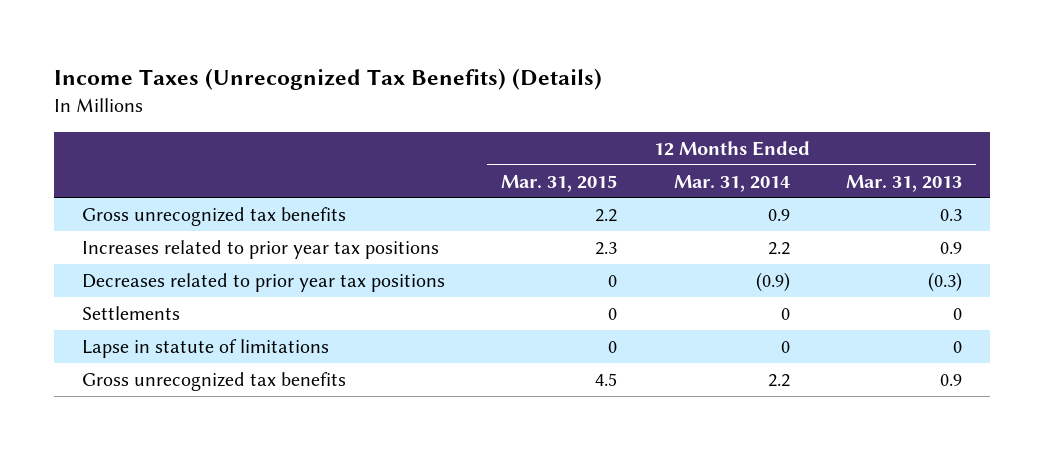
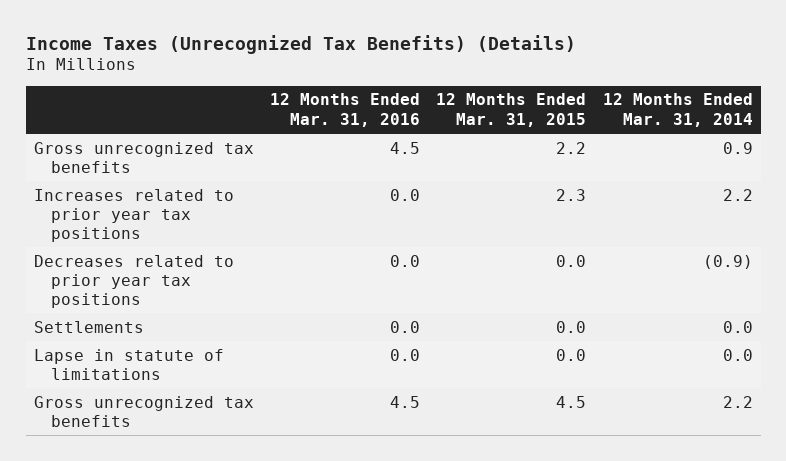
[845,174,962,192] Mar. 31, 2013 -> none
none -> [270,93,421,127] 12 Months Ended Mar. 31, 2016
[608,274,618,287] 0 -> [556,254,587,267] 0.0
[608,307,618,320] 0 -> [556,320,587,333] 0.0
[780,307,790,320] 0 -> [722,320,753,333] 0.0
[608,340,618,353] 0 -> [556,348,587,361] 0.0
[780,340,790,353] 0 -> [722,348,753,361] 0.0

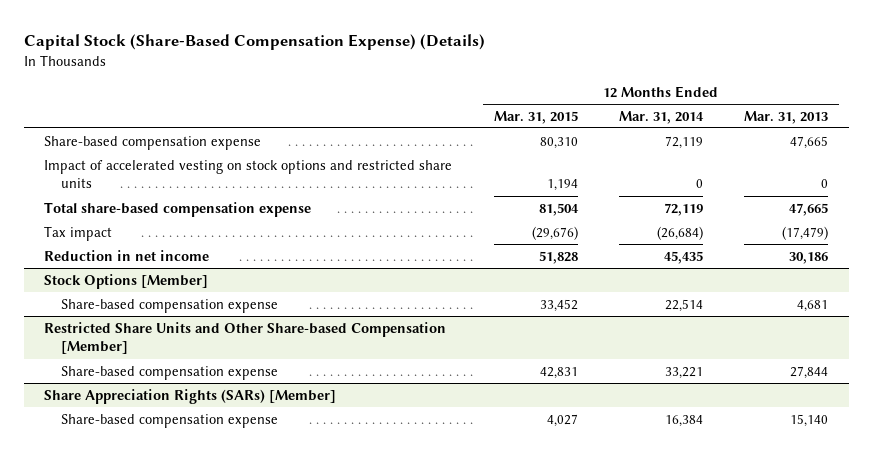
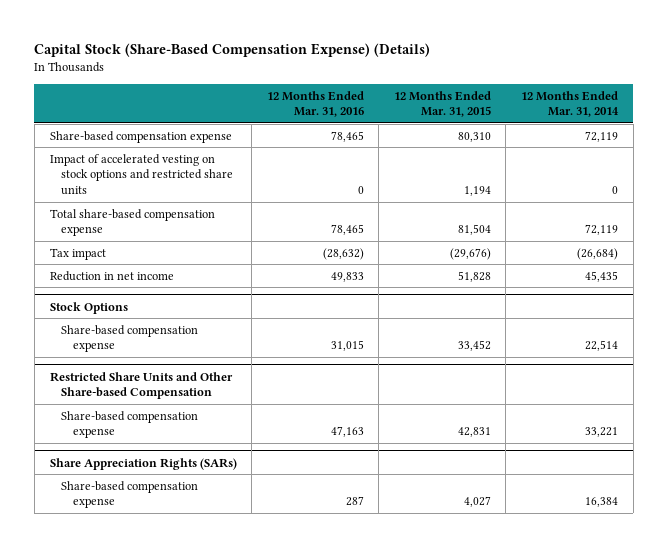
[744,110,829,124] Mar. 31, 2013 -> none
none -> [266,90,364,118] 12 Months Ended Mar. 31, 2016
[44,273,209,289] Stock Options [Member] -> [49,301,128,314] Stock Options
[44,321,447,355] Restricted Share Units and Other Share-based Compensation [Member] -> [49,371,233,400] Restricted Share Units and Other Share-based Compensation
[44,388,337,404] Share Appreciation Rights (SARs) [Member] -> [49,457,237,470] Share Appreciation Rights (SARs)

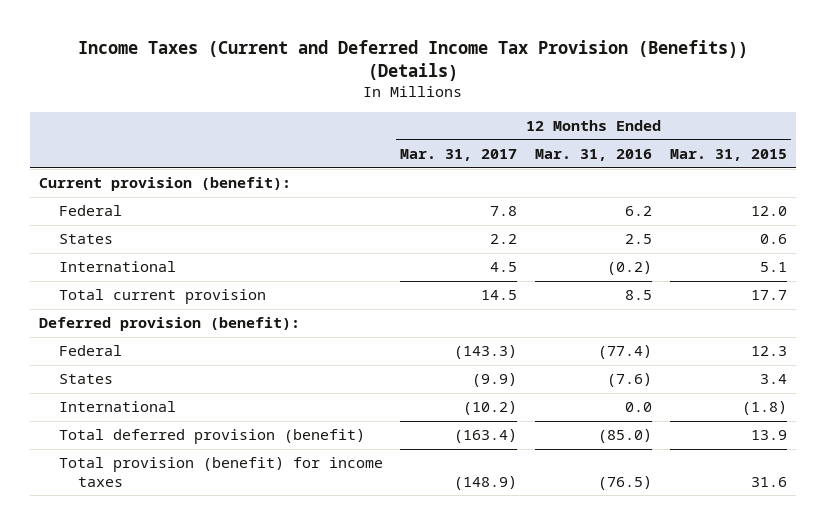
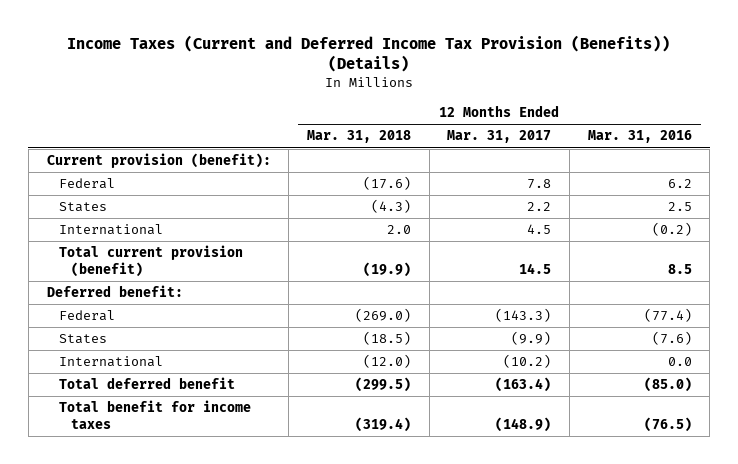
[669,149,787,162] Mar. 31, 2015 -> none
none -> [306,130,411,144] Mar. 31, 2018
[58,289,266,305] Total current provision -> [58,245,243,278] Total current provision (benefit)
[39,317,301,332] Deferred provision (benefit): -> [46,285,183,298] Deferred benefit:
[58,429,365,445] Total deferred provision (benefit) -> [58,377,235,390] Total deferred benefit
[58,457,383,487] Total provision (benefit) for income taxes -> [58,400,251,430] Total benefit for income taxes

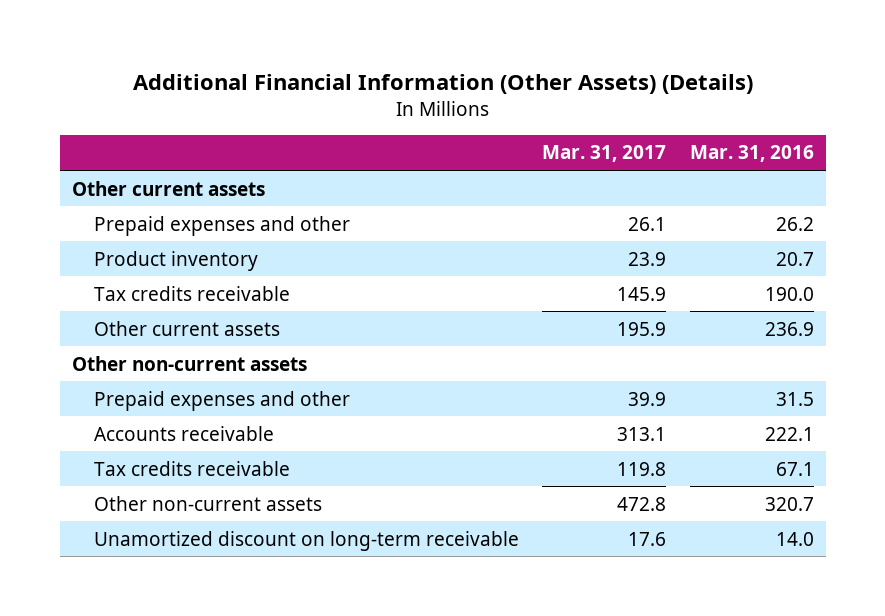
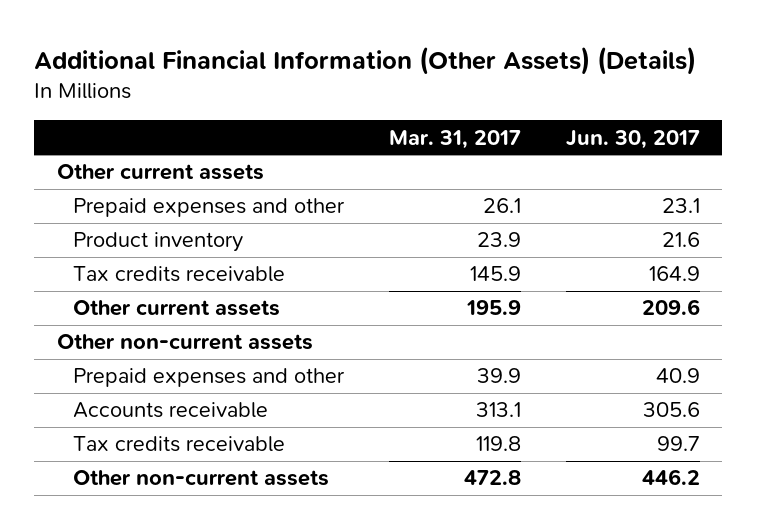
[689,145,814,163] Mar. 31, 2016 -> none
none -> [565,129,700,149] Jun. 30, 2017
[93,530,519,551] Unamortized discount on long-term receivable -> none

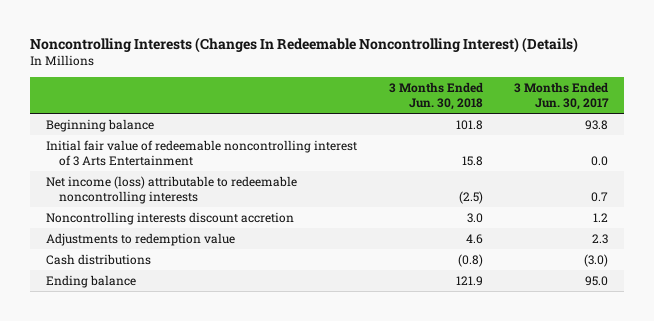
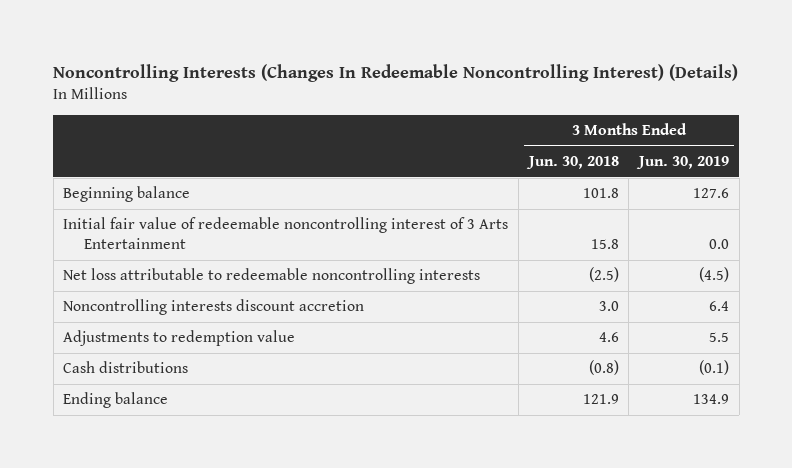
[514,82,610,111] 3 Months Ended Jun. 30, 2017 -> none
none -> [635,155,729,169] Jun. 30, 2019
[45,176,297,204] Net income (loss) attributable to redeemable noncontrolling interests -> [63,268,481,285] Net loss attributable to redeemable noncontrolling interests

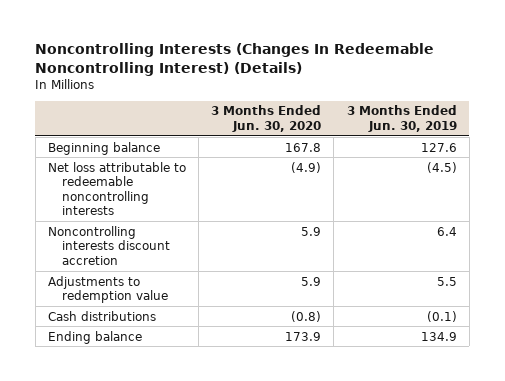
[525,155,619,169] Jun. 30, 2018 -> none
none -> [211,105,322,132] 3 Months Ended Jun. 30, 2020
[63,217,509,250] Initial fair value of redeemable noncontrolling interest of 3 Arts Entertainment -> none

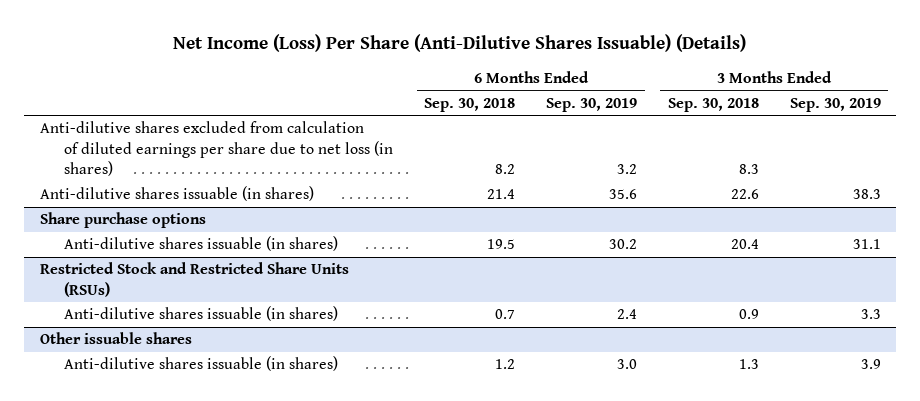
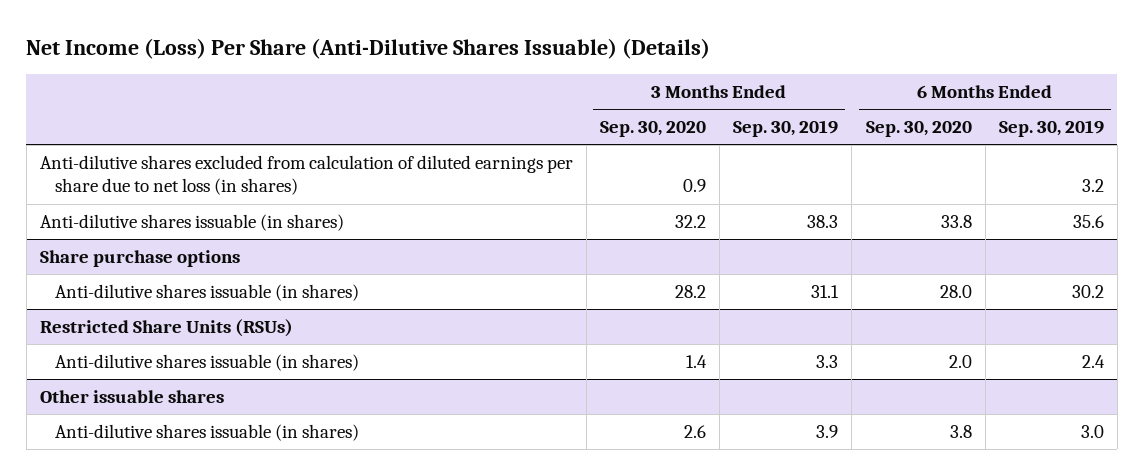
[424,97,516,112] Sep. 30, 2018 -> none
[667,97,759,112] Sep. 30, 2018 -> none
none -> [600,121,707,138] Sep. 30, 2020
none -> [865,121,972,138] Sep. 30, 2020
[39,262,349,297] Restricted Stock and Restricted Share Units (RSUs) -> [39,318,293,337] Restricted Share Units (RSUs)

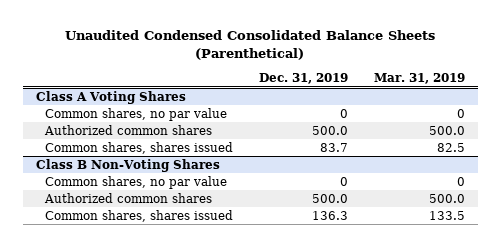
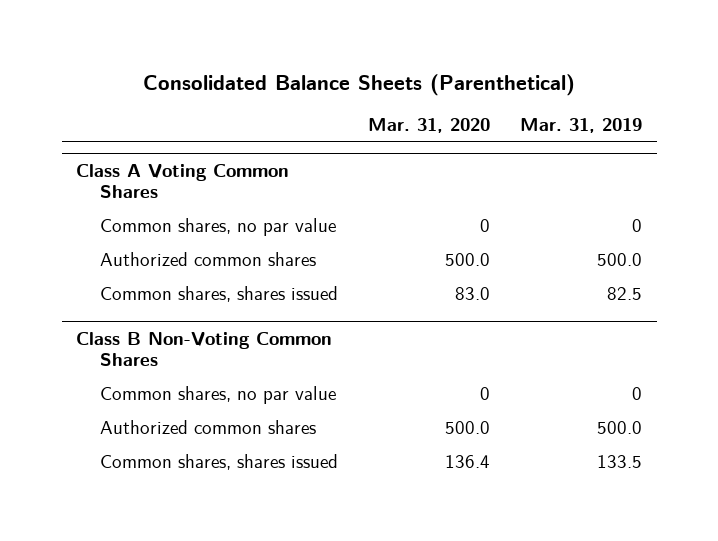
[65,30,436,60] Unaudited Condensed Consolidated Balance Sheets (Parenthetical) -> [143,73,576,96] Consolidated Balance Sheets (Parenthetical)
[258,72,348,84] Dec. 31, 2019 -> none
none -> [367,118,490,134] Mar. 31, 2020
[35,90,186,104] Class A Voting Shares -> [76,163,290,199] Class A Voting Common Shares
[35,158,220,172] Class B Non-Voting Shares -> [76,331,333,367] Class B Non-Voting Common Shares

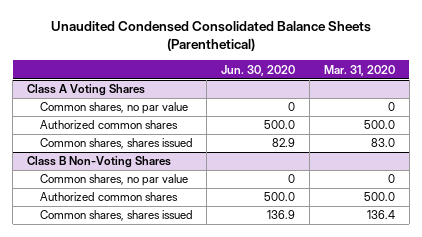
[143,73,576,96] Consolidated Balance Sheets (Parenthetical) -> [50,20,371,51] Unaudited Condensed Consolidated Balance Sheets (Parenthetical)
[519,118,642,134] Mar. 31, 2019 -> none
none -> [221,64,296,76] Jun. 30, 2020
[76,163,290,199] Class A Voting Common Shares -> [27,84,146,97] Class A Voting Shares
[76,331,333,367] Class B Non-Voting Common Shares -> [27,156,172,169] Class B Non-Voting Shares

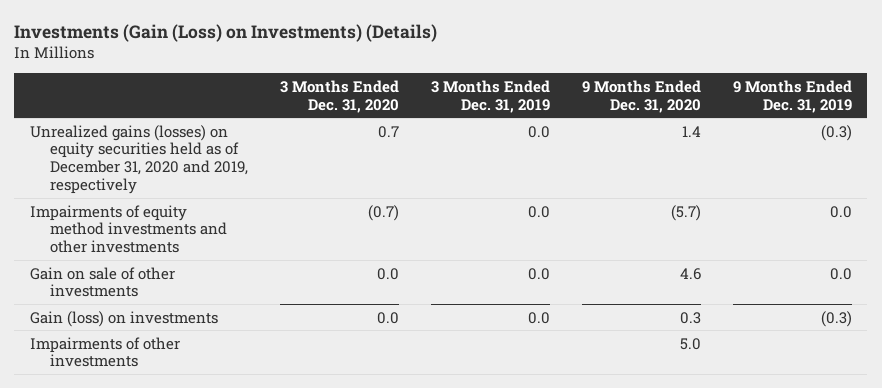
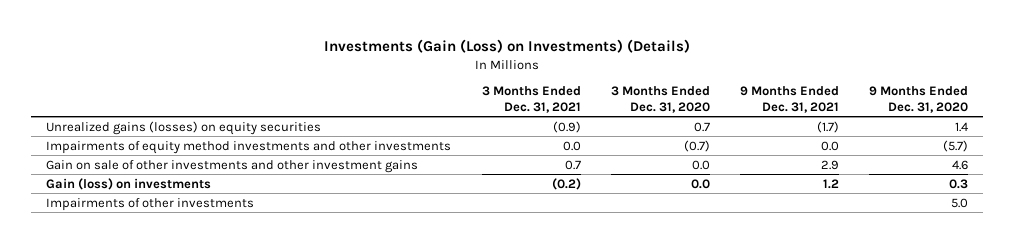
[430,79,550,113] 3 Months Ended Dec. 31, 2019 -> none
[732,79,852,113] 9 Months Ended Dec. 31, 2019 -> none
none -> [481,86,581,114] 3 Months Ended Dec. 31, 2021
none -> [739,86,839,114] 9 Months Ended Dec. 31, 2021
[30,124,248,195] Unrealized gains (losses) on equity securities held as of December 31, 2020 and 2019, respectively -> [46,120,322,135] Unrealized gains (losses) on equity securities
[30,266,176,298] Gain on sale of other investments -> [46,159,419,173] Gain on sale of other investments and other investment gains

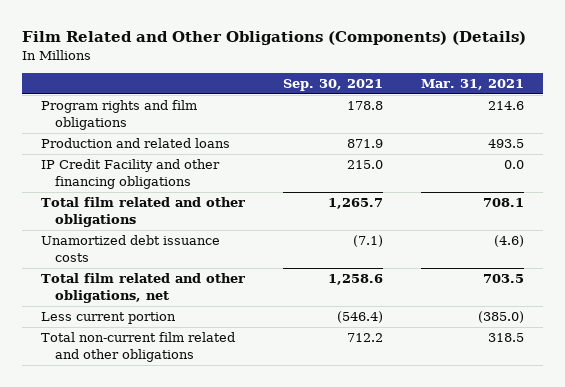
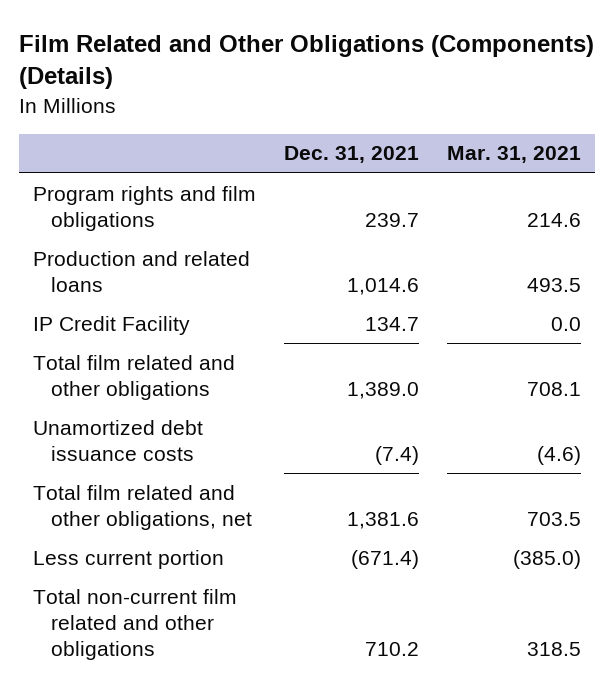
[283,78,384,91] Sep. 30, 2021 -> none
none -> [283,146,419,164] Dec. 31, 2021
[41,159,221,189] IP Credit Facility and other financing obligations -> [32,315,190,335] IP Credit Facility

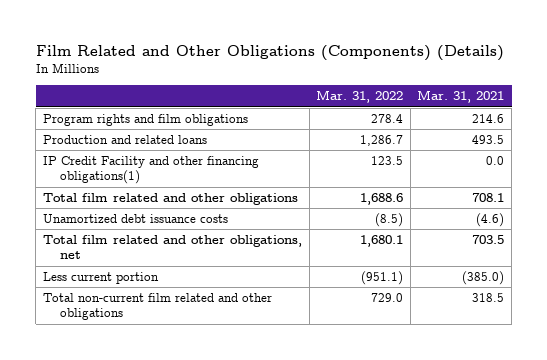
[283,146,419,164] Dec. 31, 2021 -> none
none -> [316,90,404,104] Mar. 31, 2022
[32,315,190,335] IP Credit Facility -> [42,155,259,185] IP Credit Facility and other financing obligations(1)

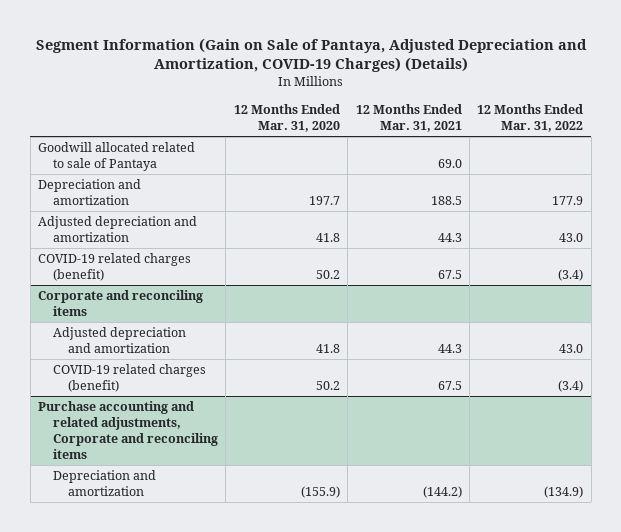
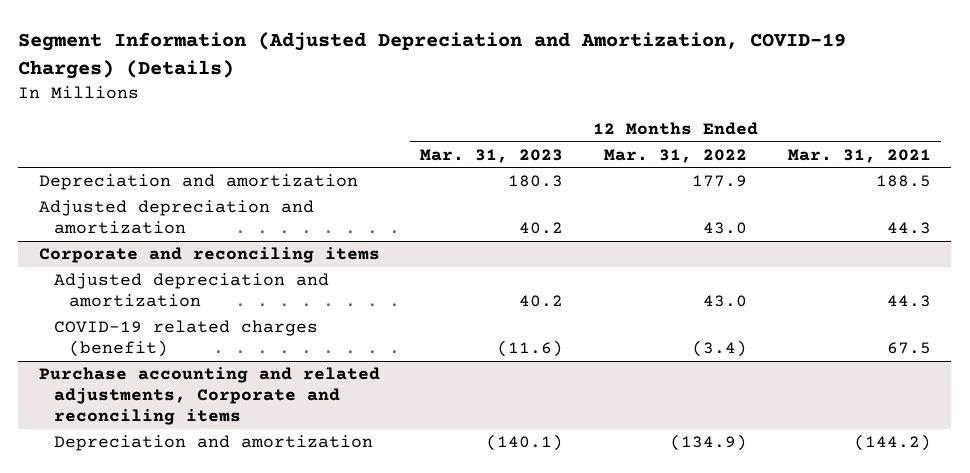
[35,37,587,73] Segment Information (Gain on Sale of Pantaya, Adjusted Depreciation and Amortization, COVID-19 Charges) (Details) -> [18,31,847,79] Segment Information (Adjusted Depreciation and Amortization, COVID-19 Charges) (Details)
[233,104,340,133] 12 Months Ended Mar. 31, 2020 -> none
none -> [420,148,564,163] Mar. 31, 2023
[38,142,196,172] Goodwill allocated related to sale of Pantaya -> none
[38,253,192,282] COVID-19 related charges (benefit) -> none

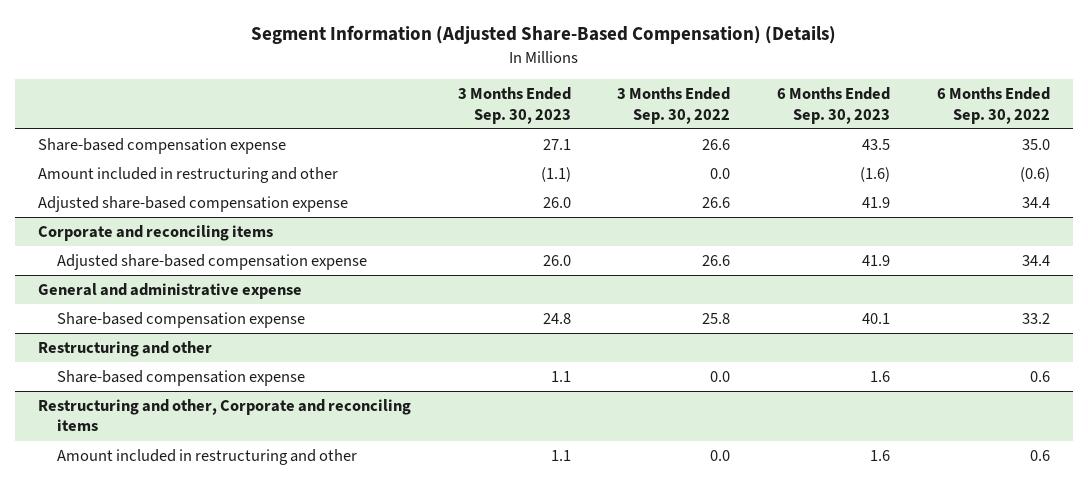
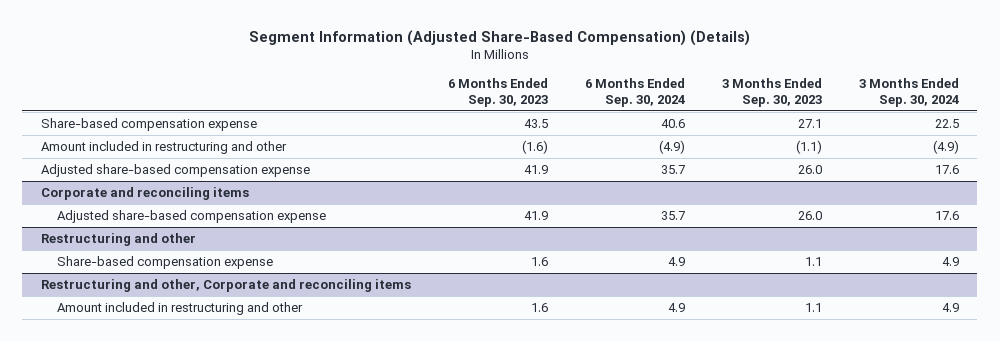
[617,87,731,124] 3 Months Ended Sep. 30, 2022 -> none
[936,87,1050,124] 6 Months Ended Sep. 30, 2022 -> none
none -> [584,78,685,107] 6 Months Ended Sep. 30, 2024
none -> [858,78,959,107] 3 Months Ended Sep. 30, 2024
[38,283,303,300] General and administrative expense -> none
[56,312,305,329] Share-based compensation expense -> none

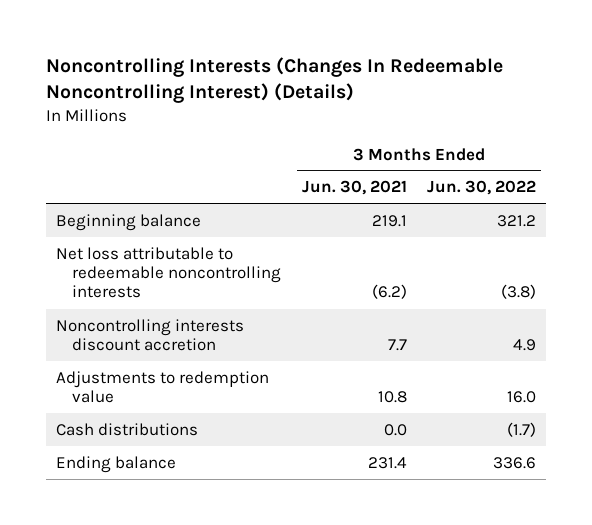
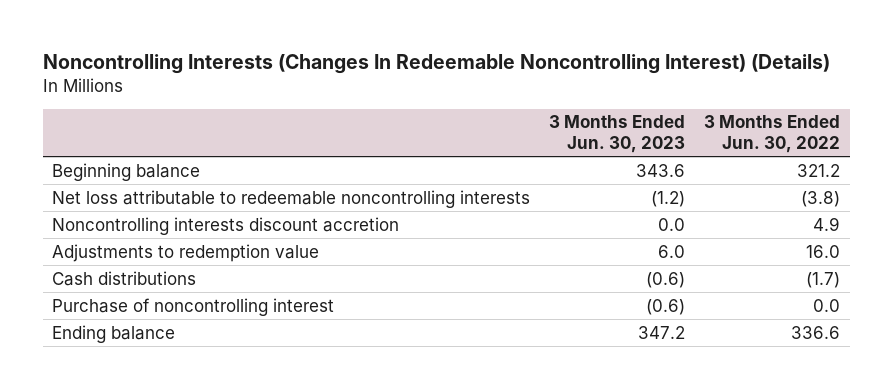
[301,180,407,196] Jun. 30, 2021 -> none
none -> [549,115,686,154] 3 Months Ended Jun. 30, 2023
none -> [52,297,335,316] Purchase of noncontrolling interest

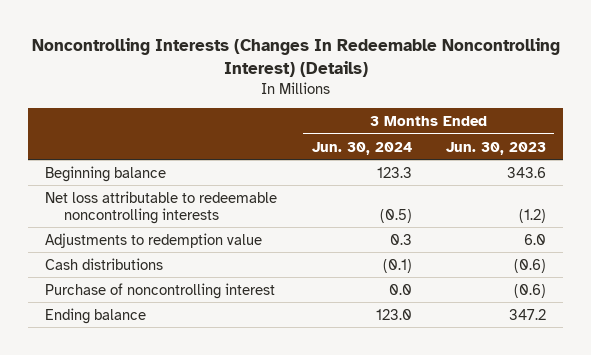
[704,115,841,154] 3 Months Ended Jun. 30, 2022 -> none
none -> [311,141,412,155] Jun. 30, 2024
[52,216,400,235] Noncontrolling interests discount accretion -> none

